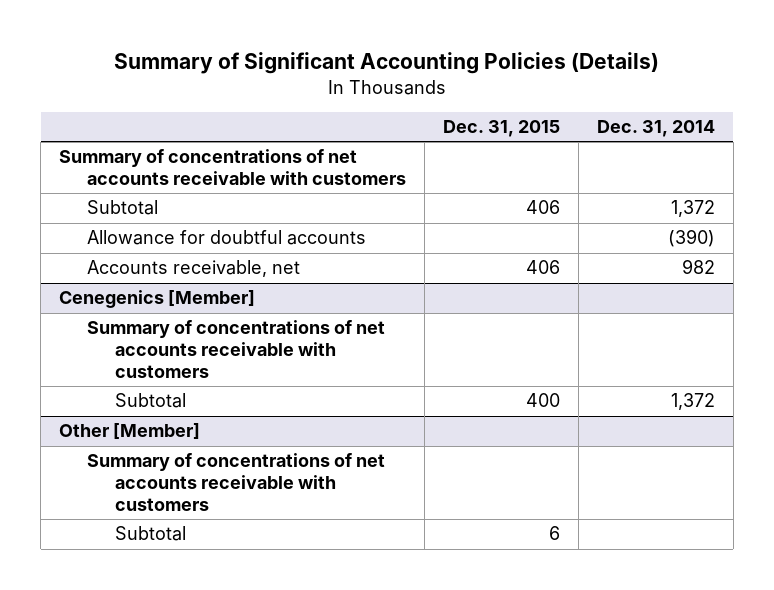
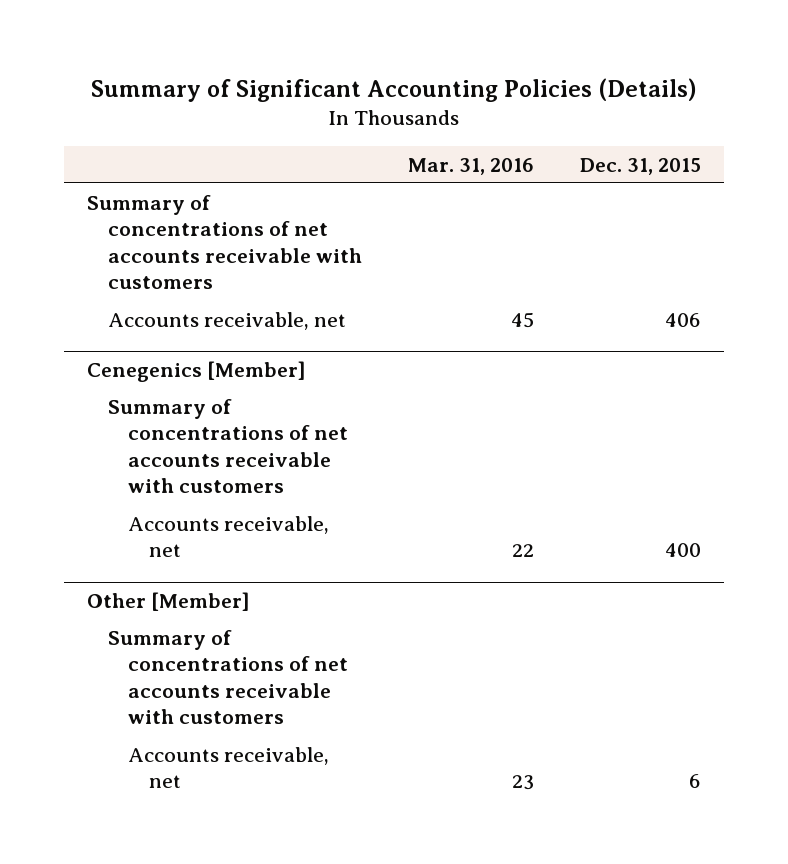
[596,120,715,138] Dec. 31, 2014 -> none
none -> [407,157,534,175] Mar. 31, 2016
[86,200,158,216] Subtotal -> none
[86,230,366,246] Allowance for doubtful accounts -> none
[114,393,186,409] Subtotal -> none
none -> [128,515,330,558] Accounts receivable, net
[114,526,186,542] Subtotal -> none
none -> [128,746,330,789] Accounts receivable, net

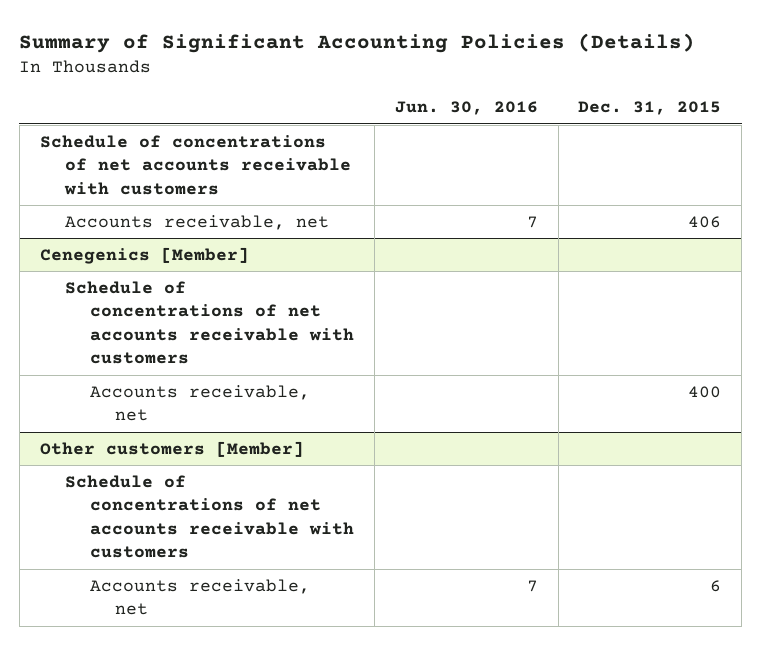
[407,157,534,175] Mar. 31, 2016 -> none
none -> [394,101,538,116] Jun. 30, 2016
[87,194,362,290] Summary of concentrations of net accounts receivable with customers -> [39,134,351,195] Schedule of concentrations of net accounts receivable with customers
[107,398,349,494] Summary of concentrations of net accounts receivable with customers -> [64,280,354,365] Schedule of concentrations of net accounts receivable with customers
[87,592,251,612] Other [Member] -> [39,440,304,457] Other customers [Member]
[107,629,349,725] Summary of concentrations of net accounts receivable with customers -> [64,474,354,559] Schedule of concentrations of net accounts receivable with customers

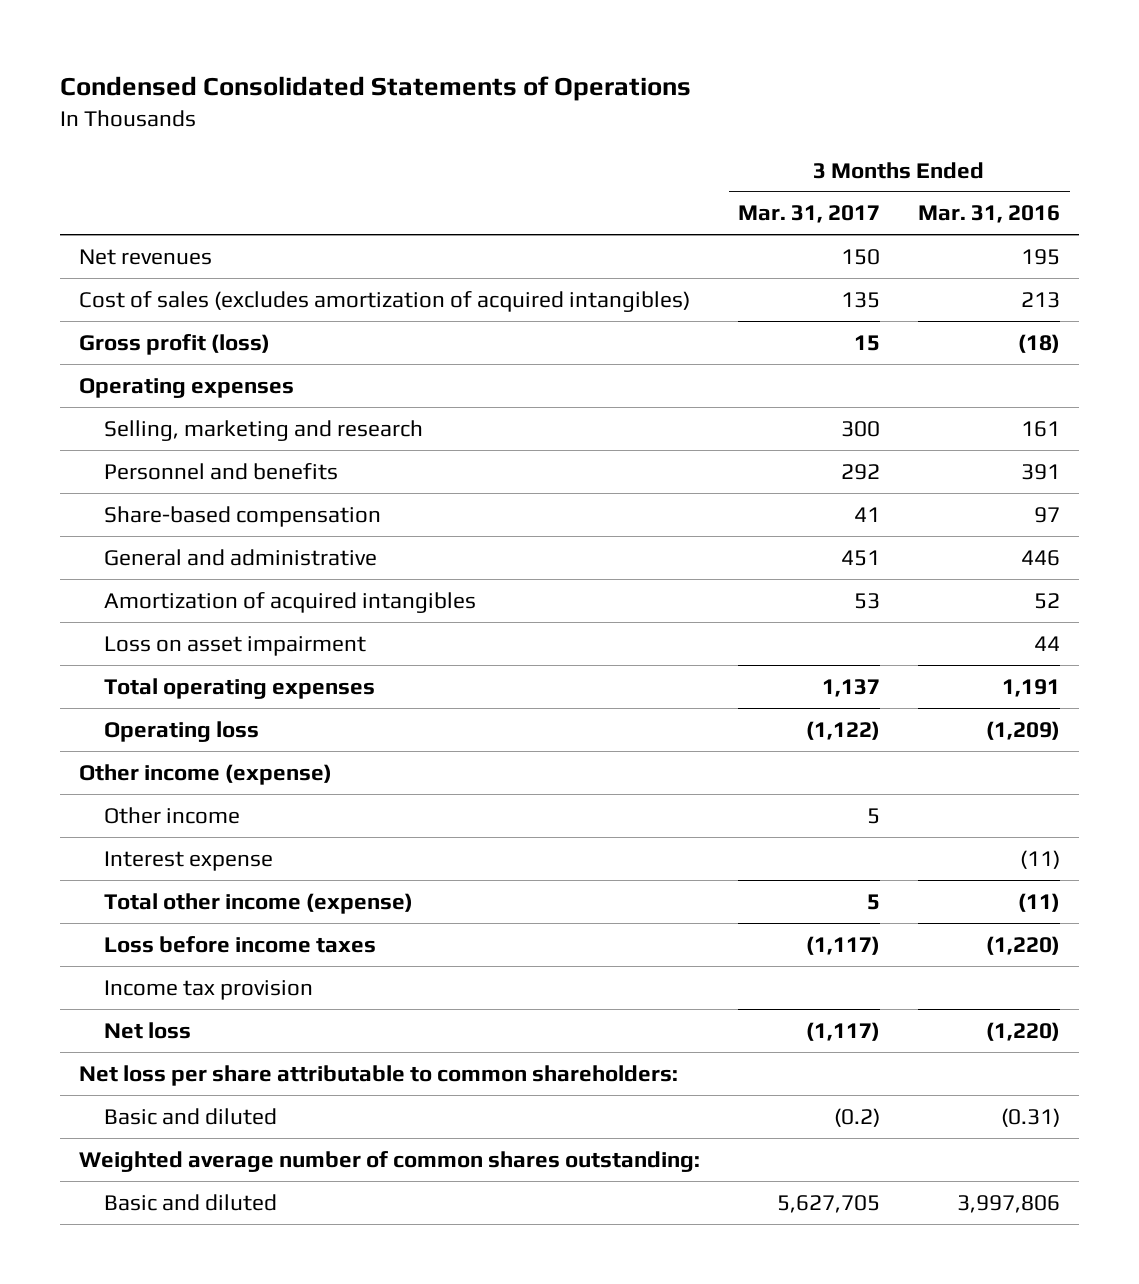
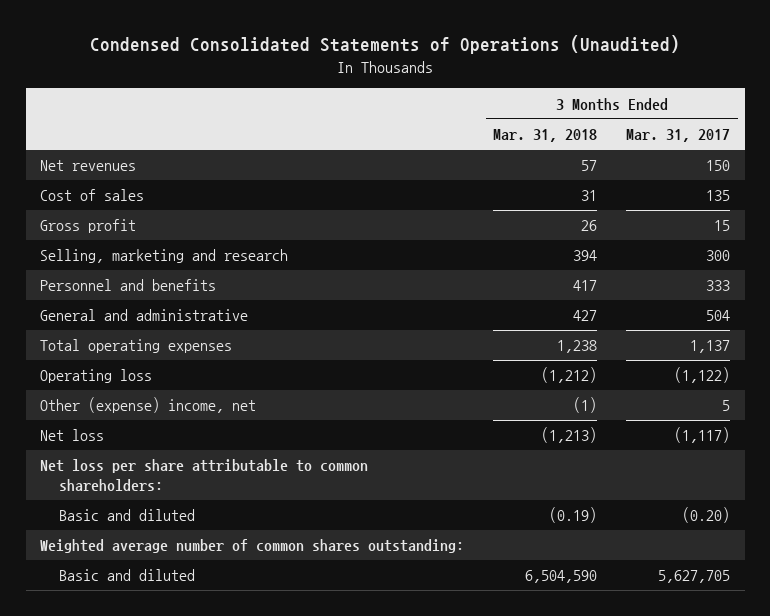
[60,76,692,102] Condensed Consolidated Statements of Operations -> [90,35,681,55] Condensed Consolidated Statements of Operations (Unaudited)
[918,205,1061,224] Mar. 31, 2016 -> none
none -> [493,129,598,143] Mar. 31, 2018
[79,377,295,398] Operating expenses -> none
[79,290,691,312] Cost of sales (excludes amortization of acquired intangibles) -> [40,189,145,202] Cost of sales
[79,333,271,355] Gross profit (loss) -> [40,219,137,234] Gross profit
[104,505,382,527] Share-based compensation -> none
[104,591,477,613] Amortization of acquired intangibles -> none
[104,635,367,656] Loss on asset impairment -> none
[841,463,881,480] 292 -> [706,280,731,292] 333
[841,549,881,566] 451 -> [706,310,731,322] 504
[79,763,333,785] Other income (expense) -> none
[104,850,274,871] Interest expense -> none
[104,892,414,914] Total other income (expense) -> none
[104,935,377,953] Loss before income taxes -> none
[104,979,314,1000] Income tax provision -> none
[104,806,241,824] Other income -> [40,397,257,414] Other (expense) income, net
[834,1107,881,1127] (0.2) -> [682,507,731,524] (0.20)

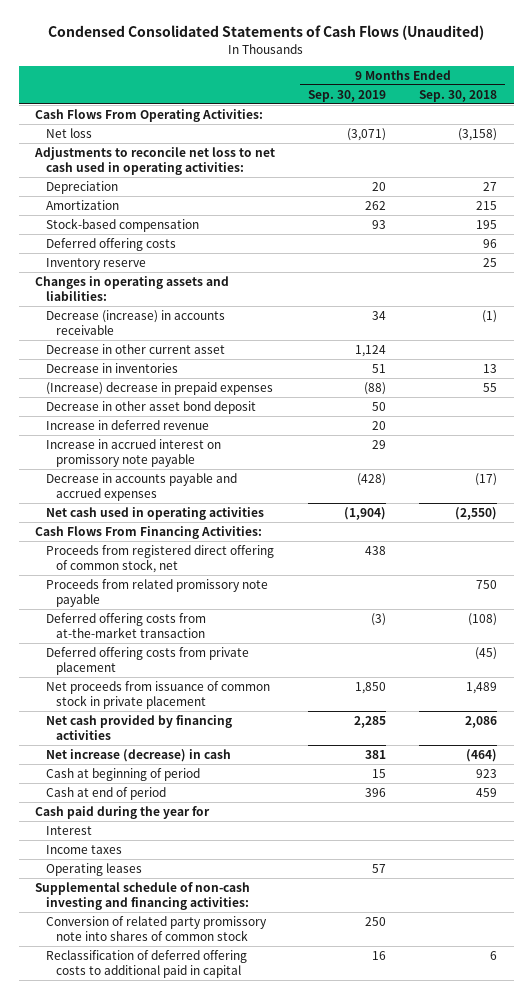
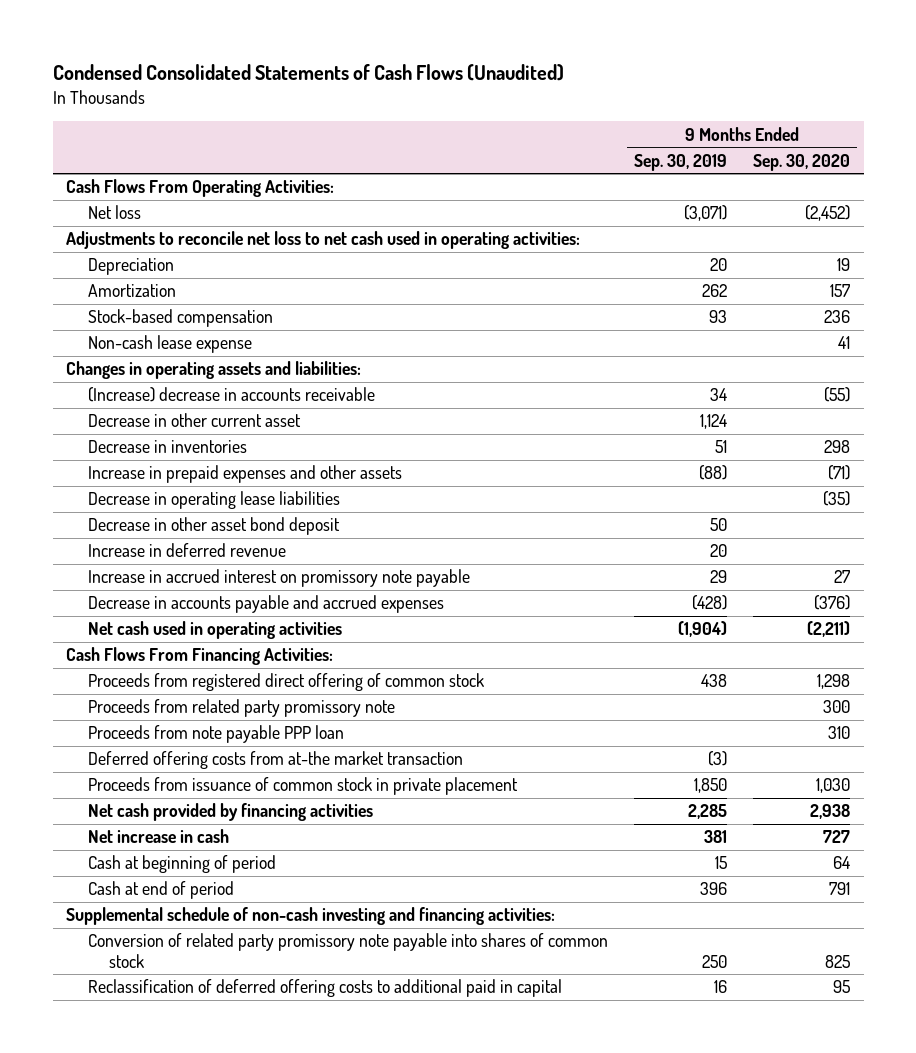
[419,89,498,102] Sep. 30, 2018 -> none
none -> [753,153,851,171] Sep. 30, 2020
[45,237,176,251] Deferred offering costs -> none
[45,257,146,270] Inventory reserve -> none
none -> [87,335,252,354] Non-cash lease expense
[45,309,225,336] Decrease (increase) in accounts receivable -> [87,387,375,403] (Increase) decrease in accounts receivable
[45,381,273,395] (Increase) decrease in prepaid expenses -> [87,465,402,484] Increase in prepaid expenses and other assets
none -> [87,491,340,510] Decrease in operating lease liabilities
[45,646,249,676] Deferred offering costs from private placement -> none
[45,544,274,574] Proceeds from registered direct offering of common stock, net -> [87,673,484,692] Proceeds from registered direct offering of common stock
[45,578,268,608] Proceeds from related promissory note payable -> [87,699,395,718] Proceeds from related party promissory note
none -> [87,725,344,744] Proceeds from note payable PPP loan
[45,612,206,639] Deferred offering costs from at-the-market transaction -> [87,751,463,770] Deferred offering costs from at-the market transaction
[45,680,270,710] Net proceeds from issuance of common stock in private placement -> [87,777,518,796] Proceeds from issuance of common stock in private placement
[45,748,231,762] Net increase (decrease) in cash -> [87,829,229,844] Net increase in cash
[35,805,211,819] Cash paid during the year for -> none
[45,825,92,835] Interest -> none
[45,844,122,854] Income taxes -> none
[45,862,142,876] Operating leases -> none
[45,915,267,942] Conversion of related party promissory note into shares of common stock -> [87,933,608,968] Conversion of related party promissory note payable into shares of common stock

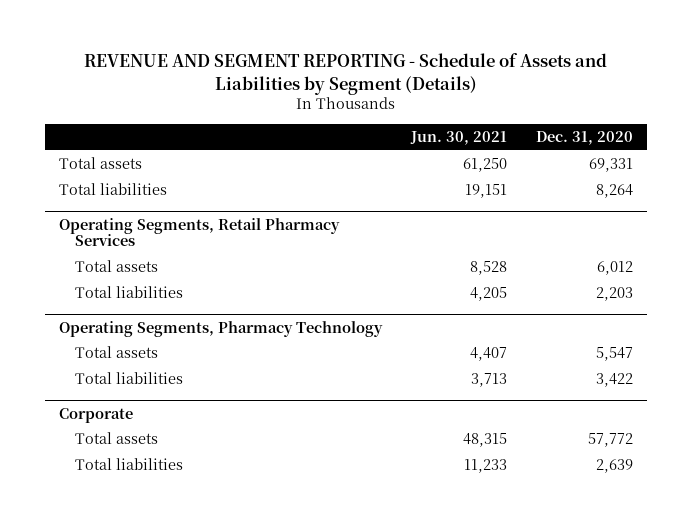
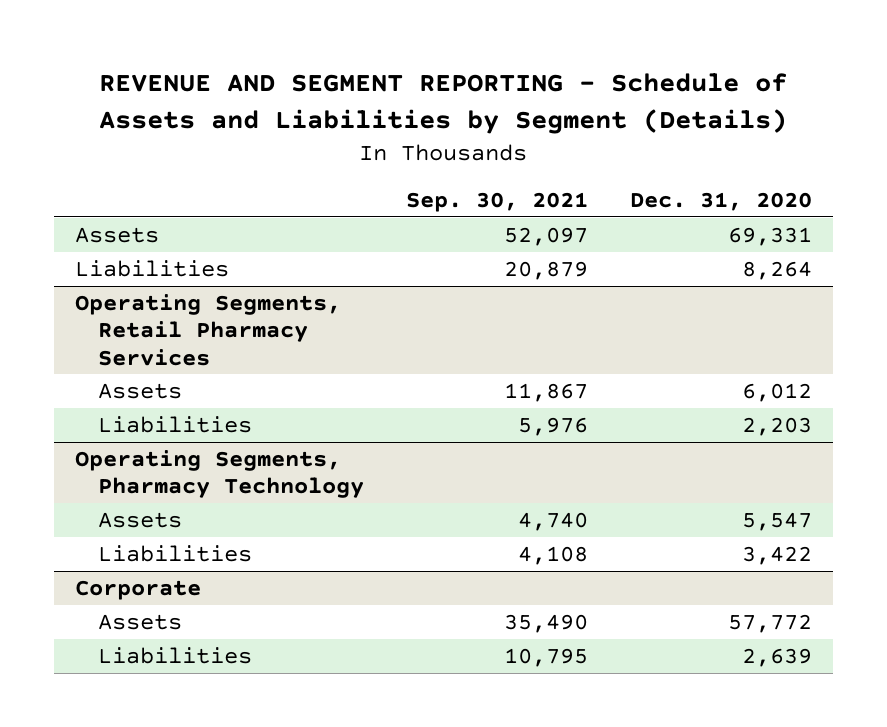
[410,130,508,145] Jun. 30, 2021 -> none
none -> [406,192,589,213] Sep. 30, 2021
[59,157,143,170] Total assets -> [74,226,159,243] Assets
[59,183,168,196] Total liabilities -> [74,259,229,277] Liabilities
[75,260,159,273] Total assets -> [97,382,182,399] Assets
[75,286,184,299] Total liabilities -> [97,415,252,433] Liabilities
[75,346,159,359] Total assets -> [97,511,182,528] Assets
[75,372,184,385] Total liabilities -> [97,544,252,562] Liabilities
[75,432,159,445] Total assets -> [97,613,182,630] Assets
[75,458,184,471] Total liabilities -> [97,646,252,664] Liabilities

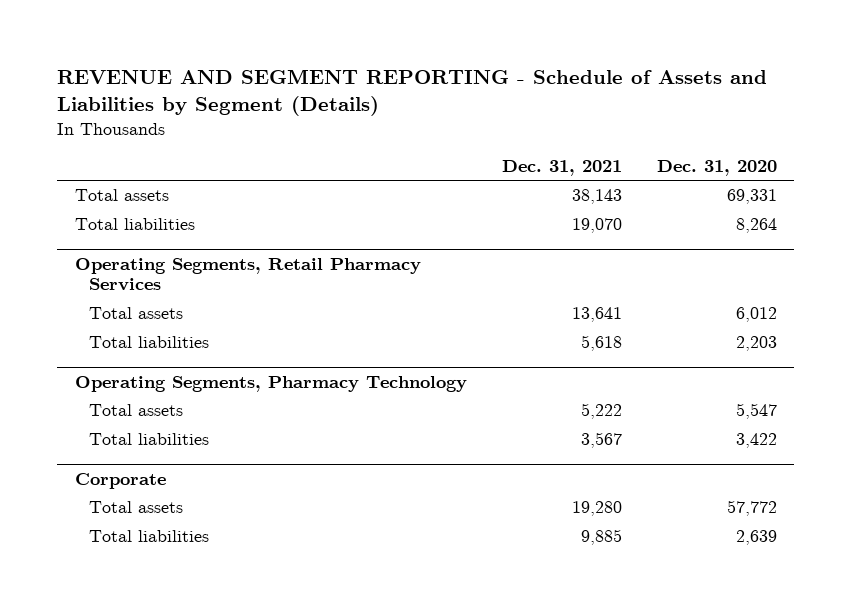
[406,192,589,213] Sep. 30, 2021 -> none
none -> [501,160,622,177] Dec. 31, 2021
[74,226,159,243] Assets -> [74,189,169,202] Total assets
[74,259,229,277] Liabilities -> [74,218,195,231] Total liabilities
[97,382,182,399] Assets -> [89,307,184,320] Total assets
[97,415,252,433] Liabilities -> [89,336,210,349] Total liabilities
[97,511,182,528] Assets -> [89,404,184,417] Total assets
[97,544,252,562] Liabilities -> [89,433,210,446] Total liabilities
[97,613,182,630] Assets -> [89,501,184,514] Total assets
[97,646,252,664] Liabilities -> [89,530,210,543] Total liabilities

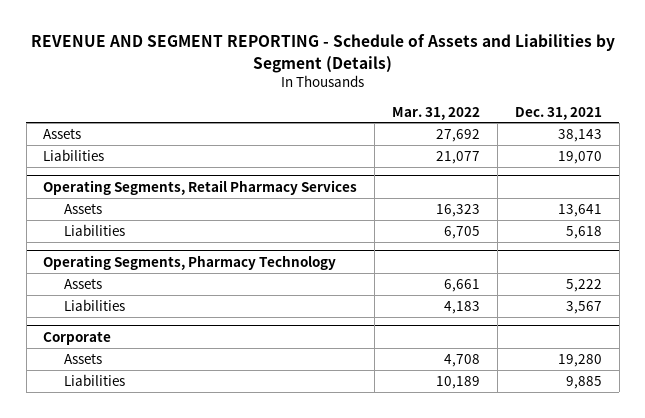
[656,160,777,177] Dec. 31, 2020 -> none
none -> [392,106,481,120] Mar. 31, 2022
[74,189,169,202] Total assets -> [43,127,82,139] Assets
[74,218,195,231] Total liabilities -> [43,148,105,161] Liabilities
[89,307,184,320] Total assets -> [63,202,102,214] Assets
[89,336,210,349] Total liabilities -> [63,223,125,236] Liabilities
[89,404,184,417] Total assets -> [63,277,102,289] Assets
[89,433,210,446] Total liabilities -> [63,298,125,311] Liabilities
[89,501,184,514] Total assets -> [63,352,102,364] Assets
[89,530,210,543] Total liabilities -> [63,373,125,386] Liabilities

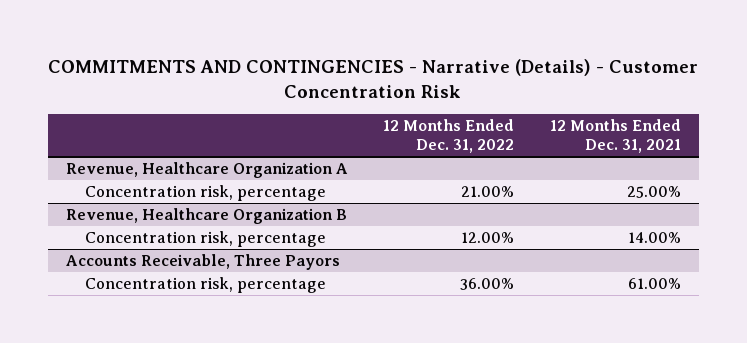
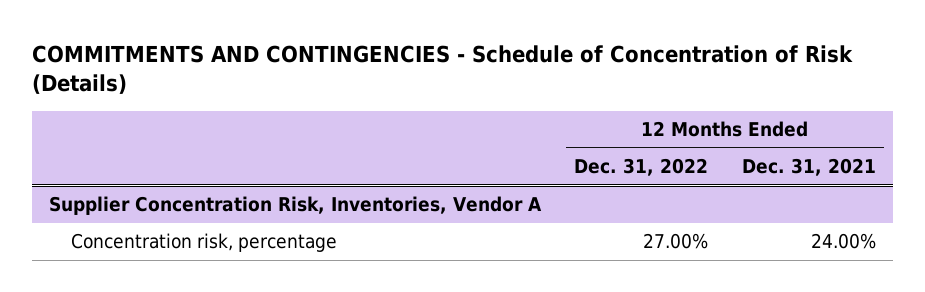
[48,59,699,99] COMMITMENTS AND CONTINGENCIES - Narrative (Details) - Customer Concentration Risk -> [32,44,854,95] COMMITMENTS AND CONTINGENCIES - Schedule of Concentration of Risk (Details)
[65,162,348,179] Revenue, Healthcare Organization A -> none
[65,208,347,225] Revenue, Healthcare Organization B -> none
[84,231,326,248] Concentration risk, percentage -> none
[65,254,340,271] Accounts Receivable, Three Payors -> none
[84,277,326,294] Concentration risk, percentage -> none
none -> [49,196,543,216] Supplier Concentration Risk, Inventories, Vendor A
[461,186,515,198] 21.00% -> [643,233,709,250] 27.00%
[626,186,681,199] 25.00% -> [810,233,876,250] 24.00%

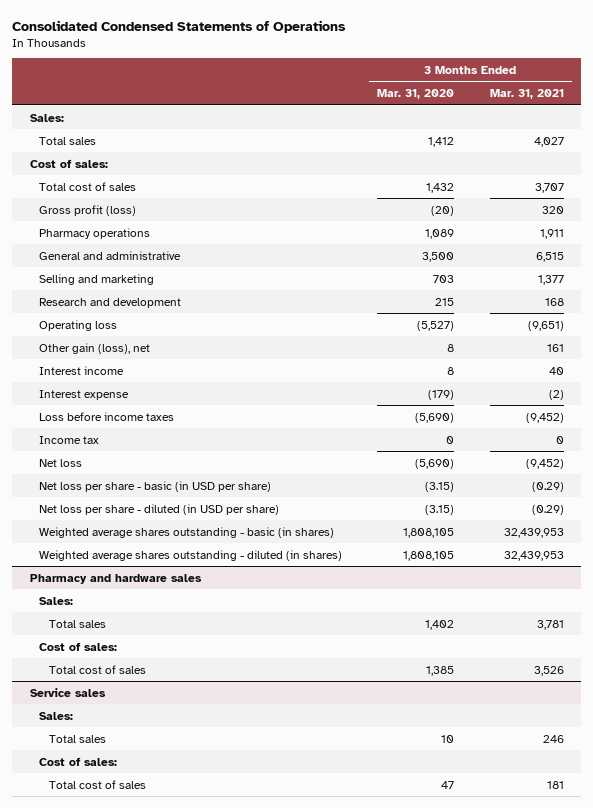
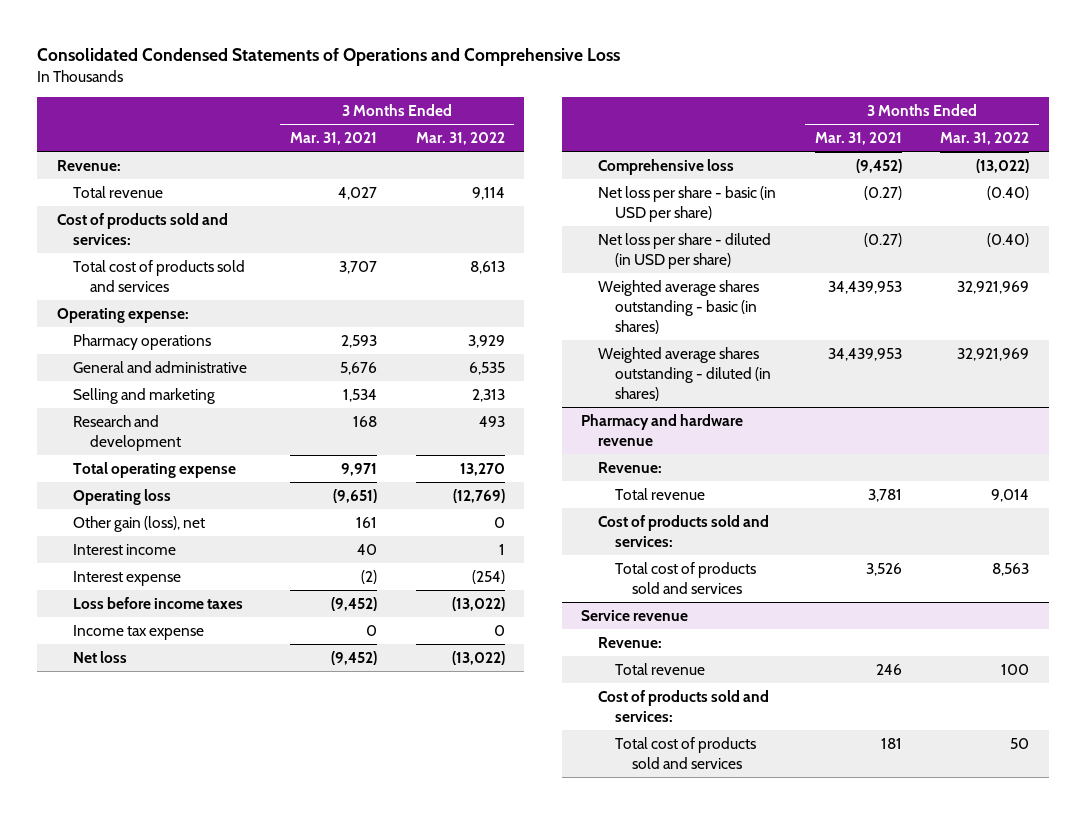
[12,19,347,33] Consolidated Condensed Statements of Operations -> [37,48,621,67] Consolidated Condensed Statements of Operations and Comprehensive Loss
[377,88,455,99] Mar. 31, 2020 -> none
none -> [415,131,505,145] Mar. 31, 2022
[39,204,137,216] Gross profit (loss) -> none
[29,113,64,122] Sales: -> [56,159,121,171] Revenue:
[39,136,97,145] Total sales -> [73,185,164,198] Total revenue
[29,158,108,168] Cost of sales: -> [56,212,228,245] Cost of products sold and services:
[39,181,137,191] Total cost of sales -> [73,259,246,292] Total cost of products sold and services
none -> [56,307,189,323] Operating expense:
[539,228,564,239] 1,911 -> [340,334,377,348] 2,593
[535,251,564,262] 6,515 -> [339,361,377,375] 5,676
[537,274,564,285] 1,377 -> [342,388,377,402] 1,534
none -> [73,461,237,478] Total operating expense
[39,435,100,444] Income tax -> [73,624,205,640] Income tax expense
none -> [598,158,735,175] Comprehensive loss
[531,481,564,492] (0.29) -> [863,185,902,200] (0.27)
[531,504,564,515] (0.29) -> [863,232,902,247] (0.27)
[503,527,564,538] 32,439,953 -> [827,280,902,294] 34,439,953
[503,550,564,561] 32,439,953 -> [827,347,902,361] 34,439,953
[29,573,202,584] Pharmacy and hardware sales -> [581,413,744,446] Pharmacy and hardware revenue
[39,596,74,605] Sales: -> [598,461,663,473] Revenue:
[48,619,106,628] Total sales -> [615,487,706,500] Total revenue
[39,641,118,651] Cost of sales: -> [598,514,770,547] Cost of products sold and services:
[48,664,146,674] Total cost of sales -> [615,561,757,594] Total cost of products sold and services
[29,687,106,697] Service sales -> [581,609,689,621] Service revenue
[39,711,74,720] Sales: -> [598,636,663,648] Revenue:
[48,734,106,743] Total sales -> [615,662,706,675] Total revenue
[39,756,118,766] Cost of sales: -> [598,689,770,722] Cost of products sold and services:
[48,779,146,789] Total cost of sales -> [615,736,757,769] Total cost of products sold and services

